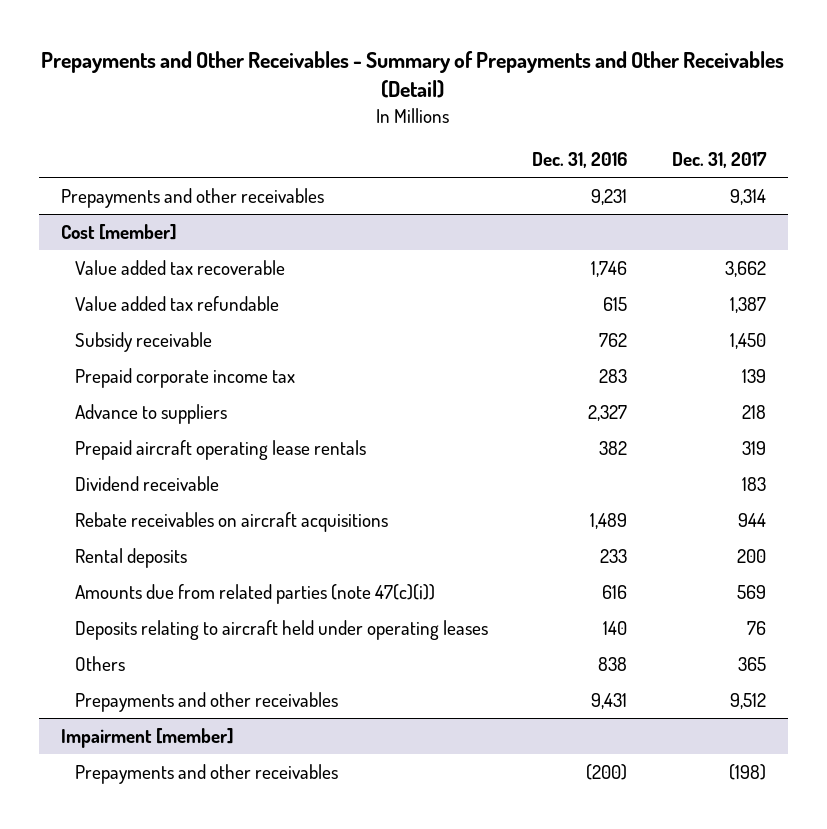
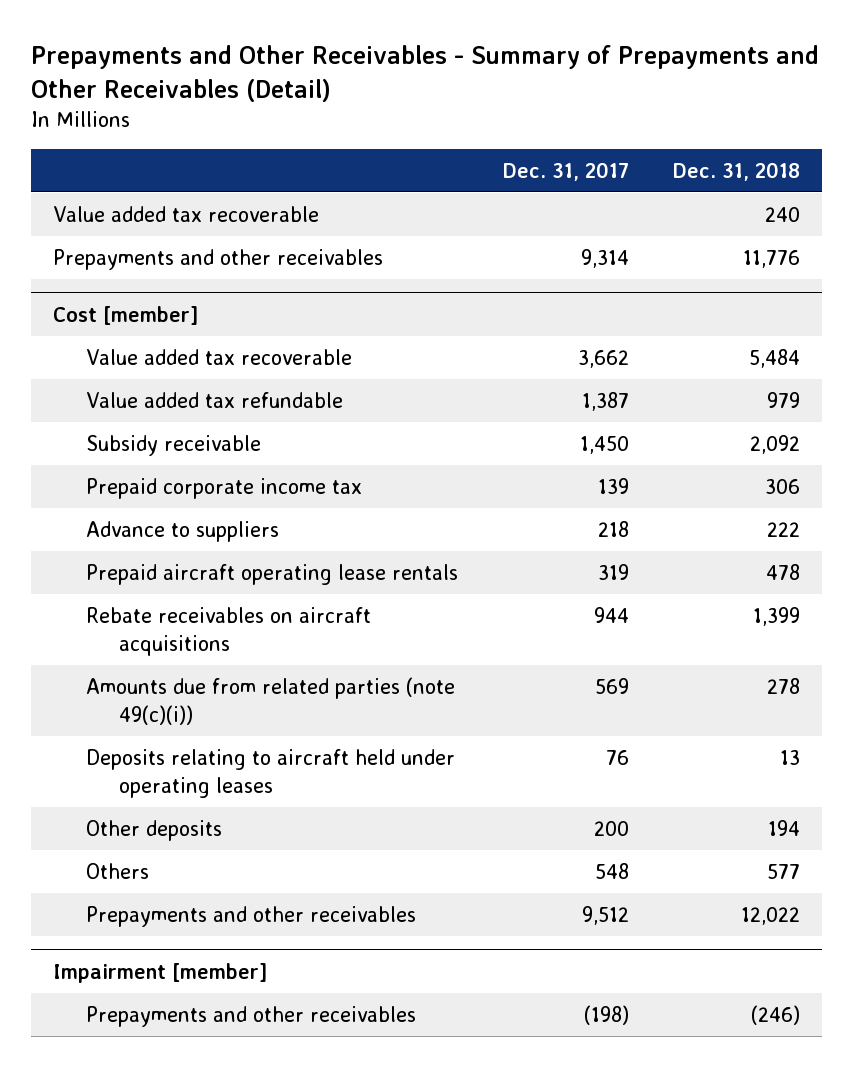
[532,152,628,169] Dec. 31, 2016 -> none
none -> [673,161,801,181] Dec. 31, 2018
none -> [53,205,320,222] Value added tax recoverable
[75,475,220,491] Dividend receivable -> none
[75,547,188,568] Rental deposits -> none
[75,583,436,604] Amounts due from related parties (note 47(c)(i)) -> [85,676,455,725] Amounts due from related parties (note 49(c)(i))
none -> [85,819,222,841] Other deposits
[737,656,766,671] 365 -> [594,862,629,879] 548

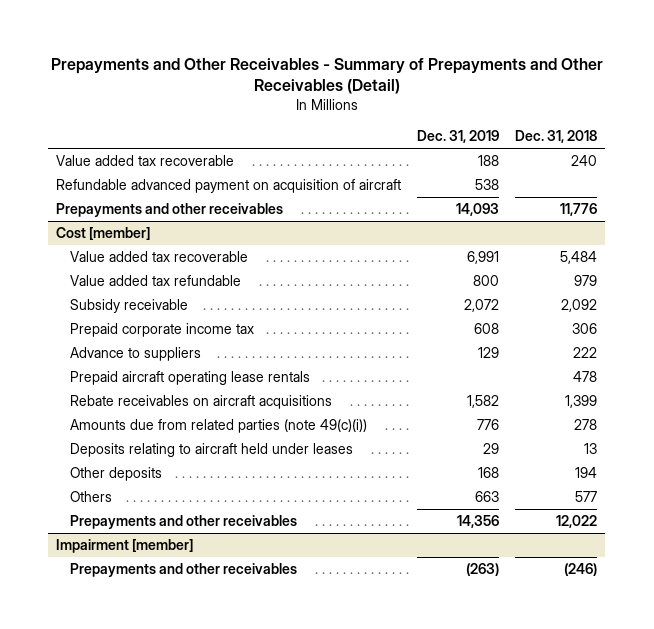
[502,161,629,181] Dec. 31, 2017 -> none
none -> [417,130,500,144] Dec. 31, 2019
none -> [56,179,402,194] Refundable advanced payment on acquisition of aircraft
[85,748,455,798] Deposits relating to aircraft held under operating leases -> [70,443,354,458] Deposits relating to aircraft held under leases

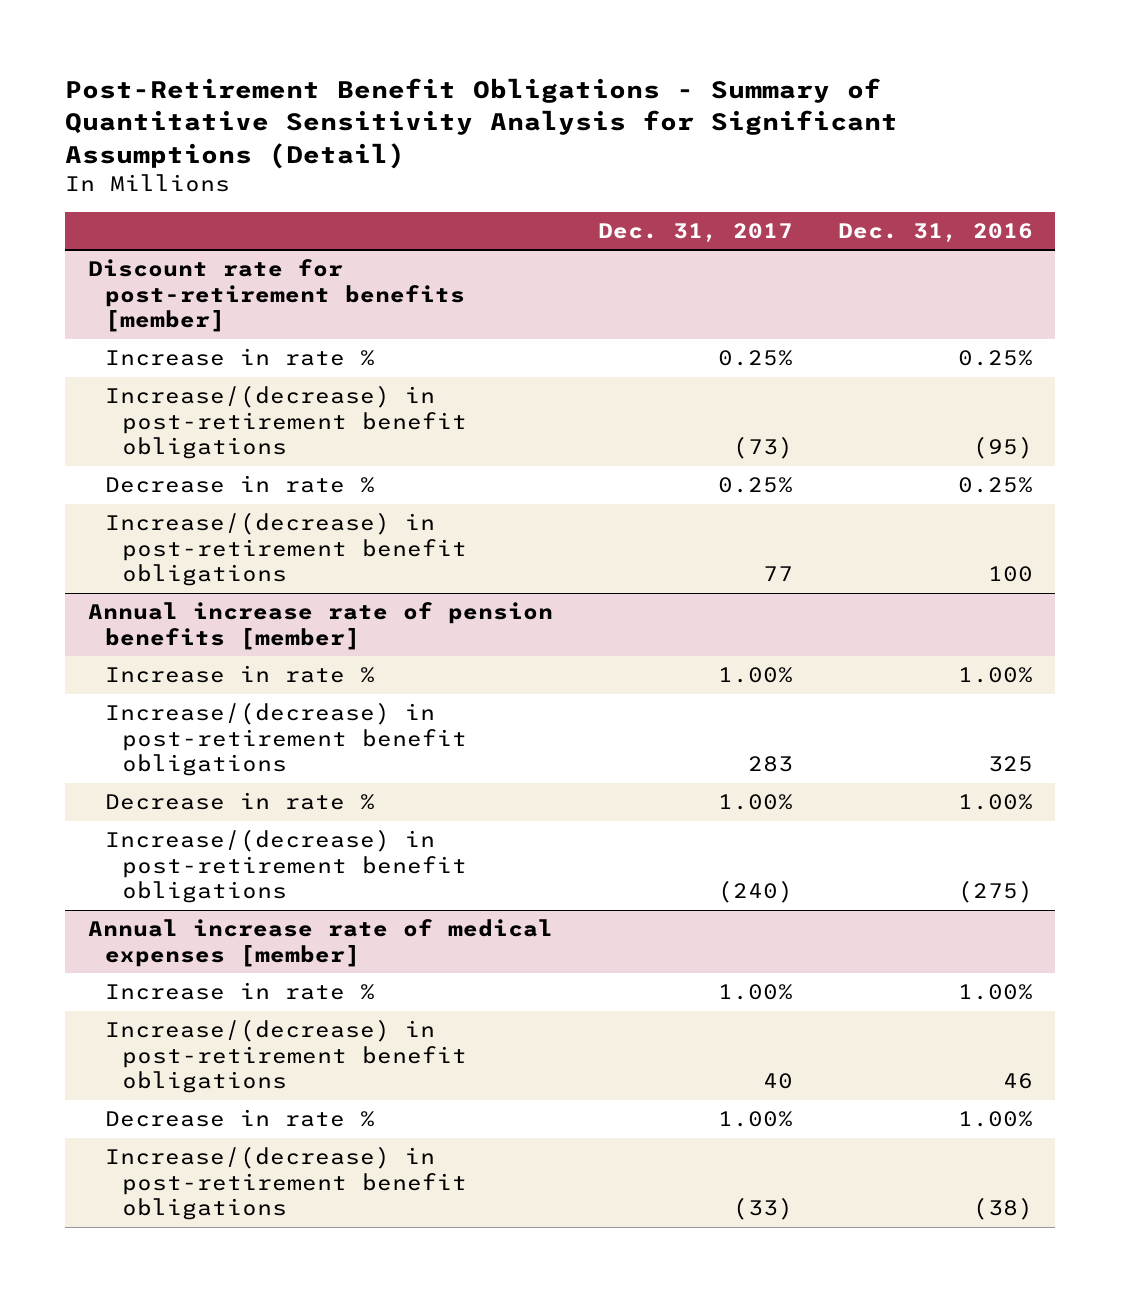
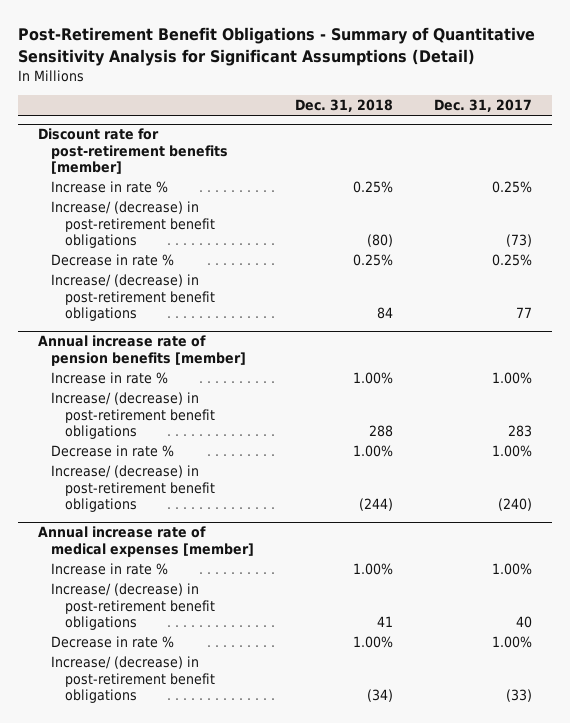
[837,222,1033,242] Dec. 31, 2016 -> none
none -> [295,99,394,113] Dec. 31, 2018
[104,385,467,460] Increase/(decrease) in post-retirement benefit obligations -> [51,201,215,248] Increase/ (decrease) in post-retirement benefit obligations
[104,512,467,587] Increase/(decrease) in post-retirement benefit obligations -> [51,274,215,321] Increase/ (decrease) in post-retirement benefit obligations
[104,702,467,777] Increase/(decrease) in post-retirement benefit obligations -> [51,392,215,439] Increase/ (decrease) in post-retirement benefit obligations
[104,829,467,904] Increase/(decrease) in post-retirement benefit obligations -> [51,465,215,512] Increase/ (decrease) in post-retirement benefit obligations
[104,1019,467,1094] Increase/(decrease) in post-retirement benefit obligations -> [51,583,215,630] Increase/ (decrease) in post-retirement benefit obligations
[104,1146,467,1221] Increase/(decrease) in post-retirement benefit obligations -> [51,656,215,703] Increase/ (decrease) in post-retirement benefit obligations

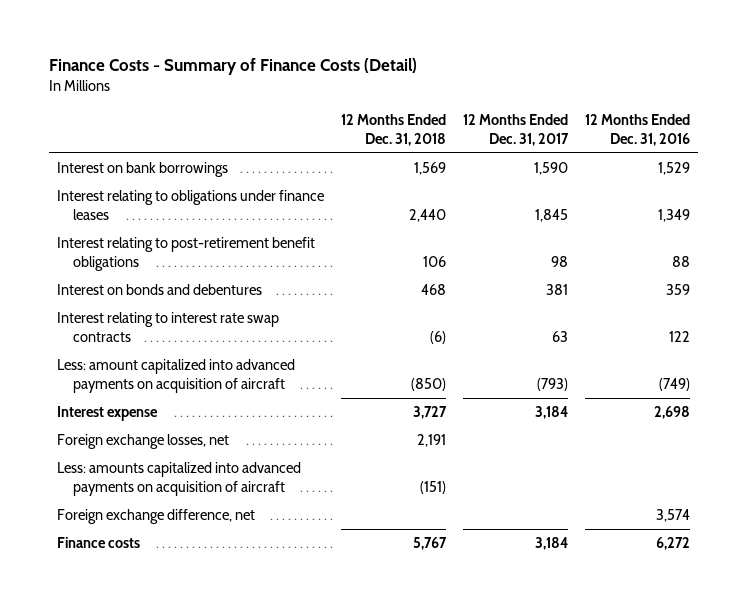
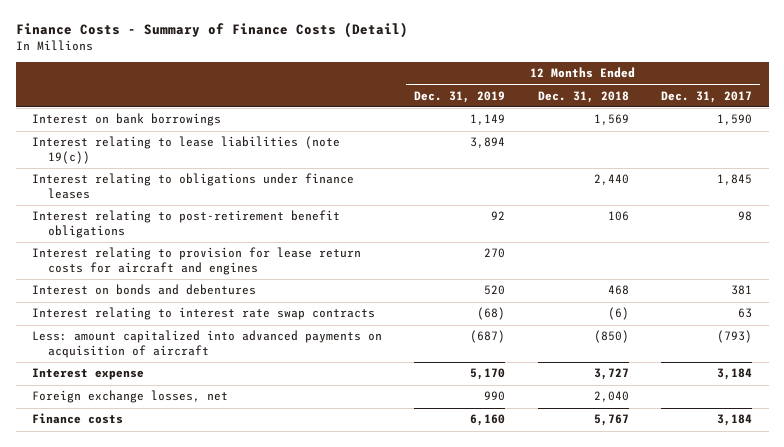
[584,114,690,146] 12 Months Ended Dec. 31, 2016 -> none
none -> [414,90,506,103] Dec. 31, 2019
none -> [31,136,340,165] Interest relating to lease liabilities (note 19(c))
none -> [31,247,361,276] Interest relating to provision for lease return costs for aircraft and engines
[57,462,302,497] Less: amounts capitalized into advanced payments on acquisition of aircraft -> none
[57,509,256,525] Foreign exchange difference, net -> none
[416,434,446,448] 2,191 -> [593,391,629,403] 2,040

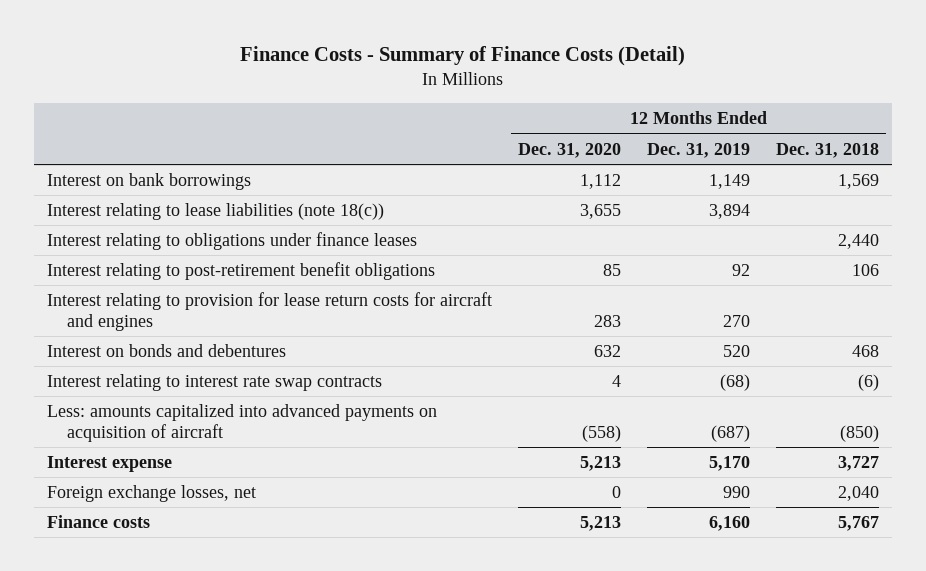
[661,90,753,103] Dec. 31, 2017 -> none
none -> [517,142,621,158] Dec. 31, 2020
[31,136,340,165] Interest relating to lease liabilities (note 19(c)) -> [46,203,384,221] Interest relating to lease liabilities (note 18(c))
[31,330,382,359] Less: amount capitalized into advanced payments on acquisition of aircraft -> [46,404,437,442] Less: amounts capitalized into advanced payments on acquisition of aircraft

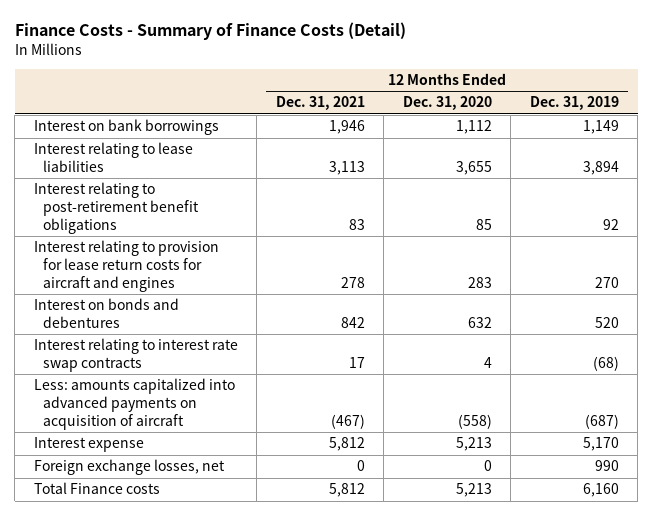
[776,142,880,158] Dec. 31, 2018 -> none
none -> [275,96,365,111] Dec. 31, 2021
[46,232,417,251] Interest relating to obligations under finance leases -> none
[46,203,384,221] Interest relating to lease liabilities (note 18(c)) -> [33,142,193,173] Interest relating to lease liabilities
[46,515,150,529] Finance costs -> [33,482,160,495] Total Finance costs

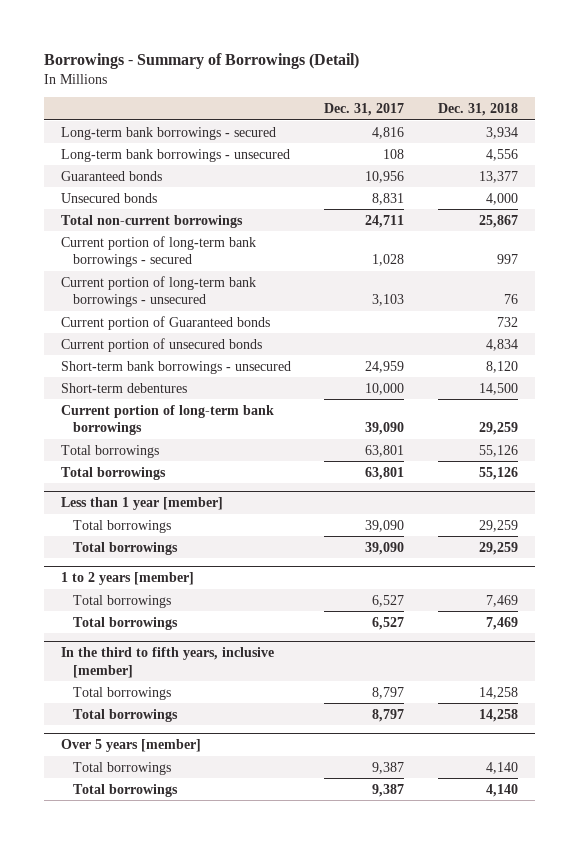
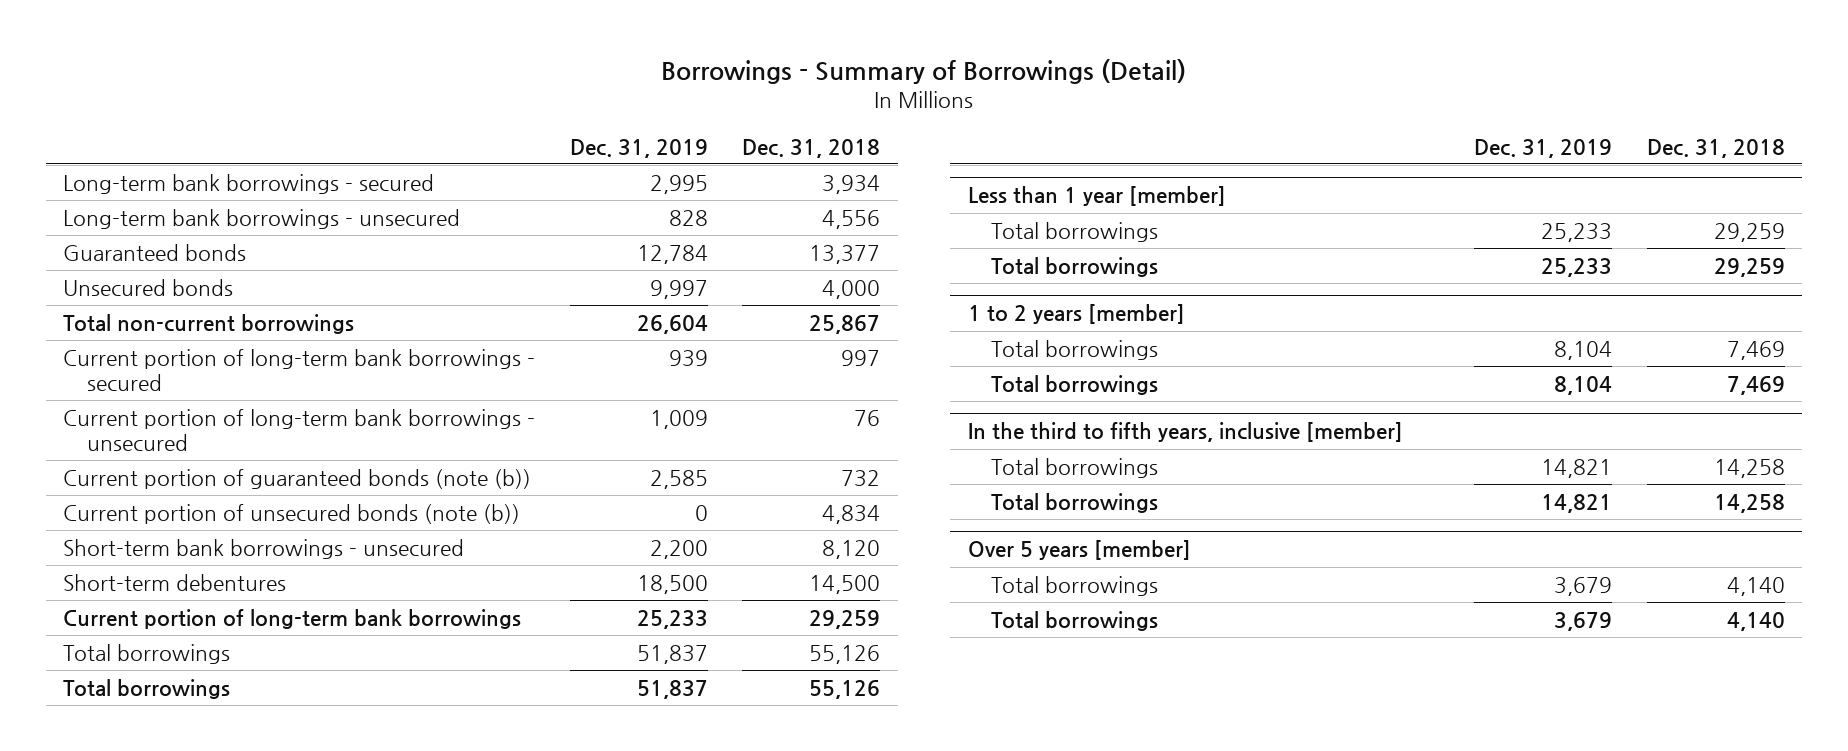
[324,102,405,116] Dec. 31, 2017 -> none
none -> [569,138,708,158] Dec. 31, 2019
[60,315,270,330] Current portion of Guaranteed bonds -> [63,469,532,490] Current portion of guaranteed bonds (note (b))
[60,337,262,352] Current portion of unsecured bonds -> [63,504,521,525] Current portion of unsecured bonds (note (b))

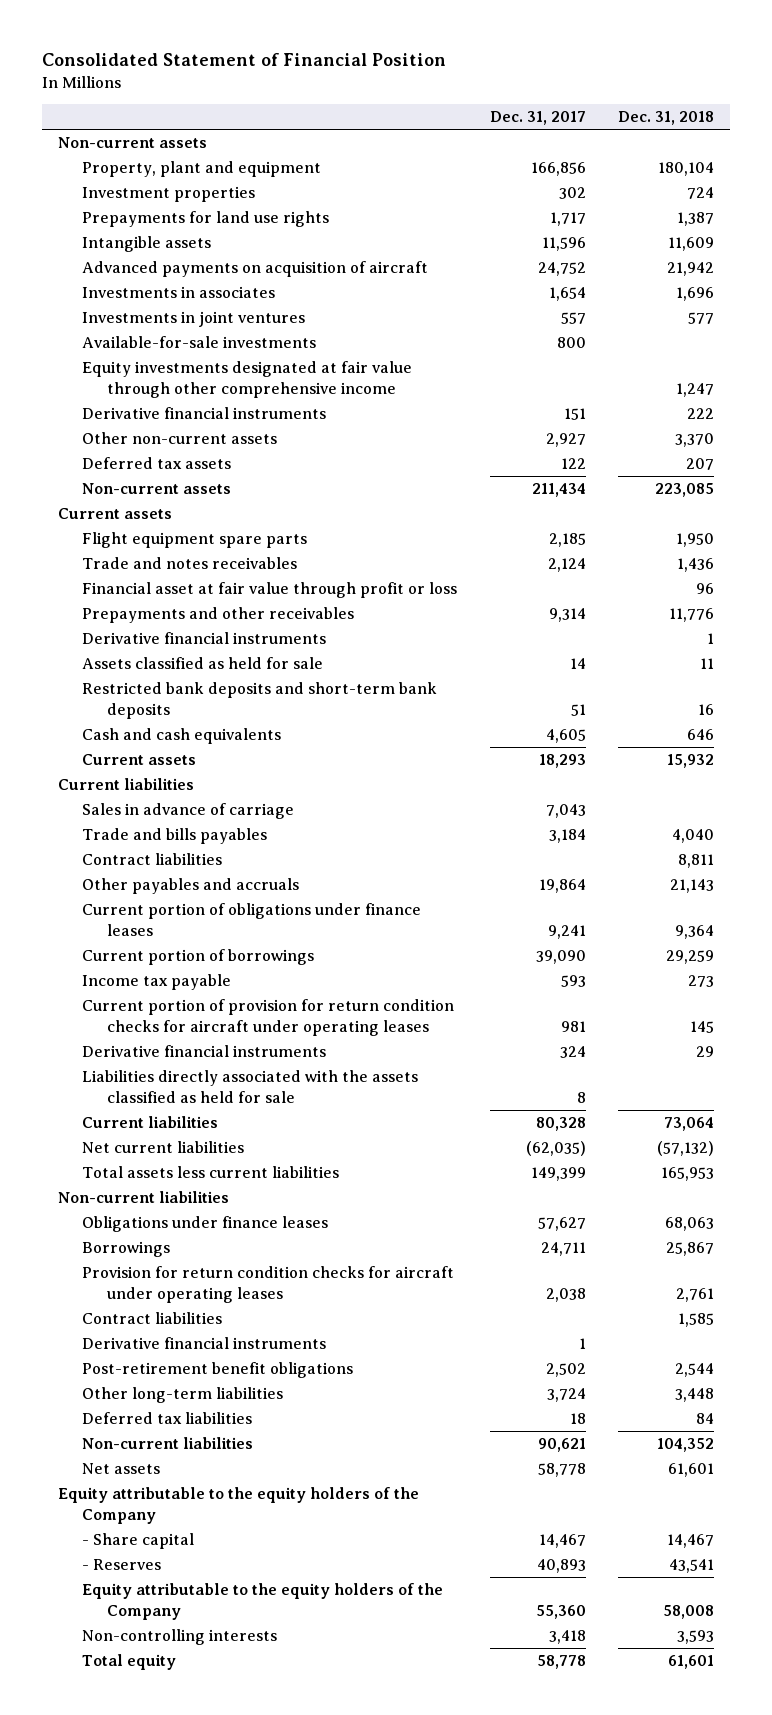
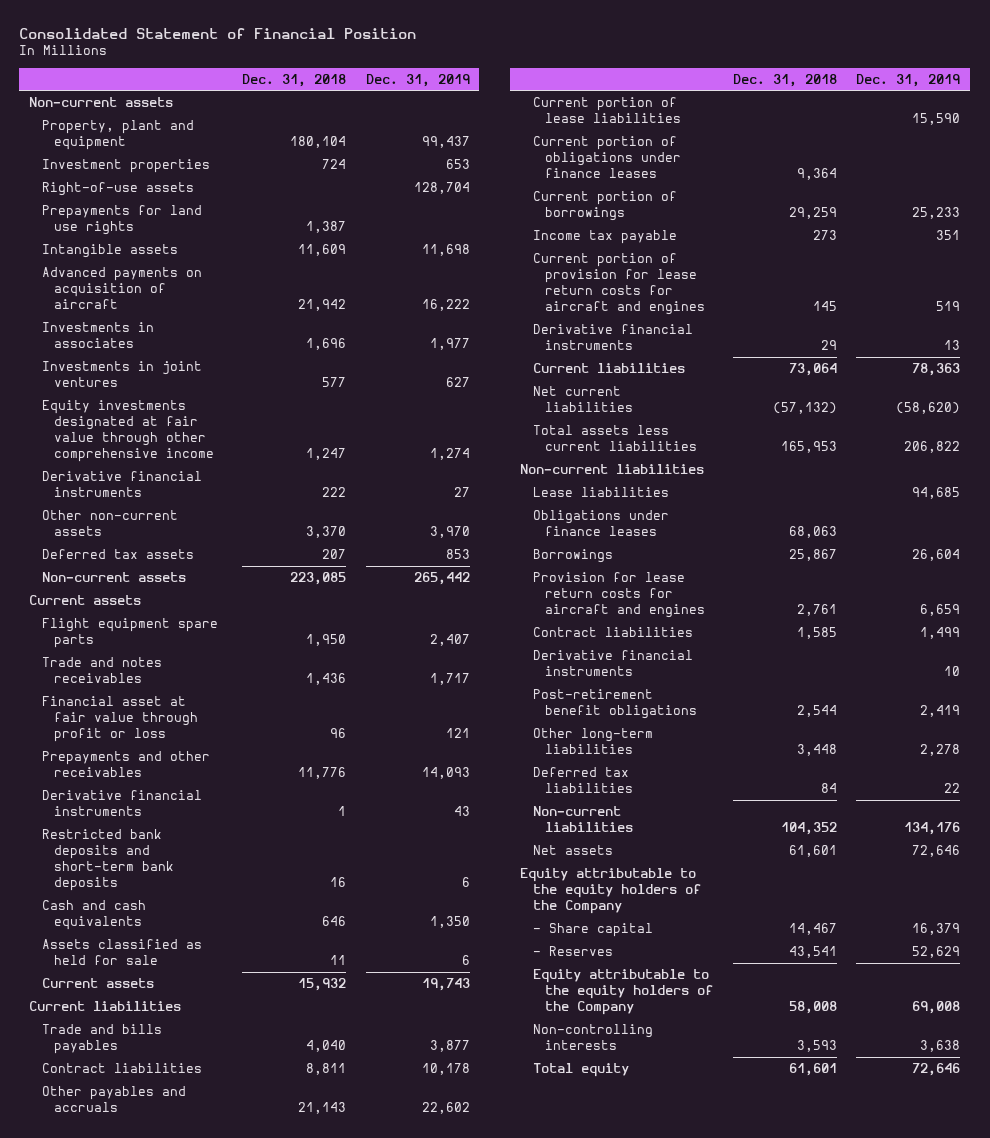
[489,110,586,125] Dec. 31, 2017 -> none
none -> [365,73,470,87] Dec. 31, 2019
none -> [41,181,194,196] Right-of-use assets
[82,336,317,349] Available-for-sale investments -> none
[82,657,324,670] Assets classified as held for sale -> [41,938,202,965] Assets classified as held for sale
[82,803,295,820] Sales in advance of carriage -> none
none -> [532,96,682,123] Current portion of lease liabilities
[82,999,455,1036] Current portion of provision for return condition checks for aircraft under operating leases -> [532,252,706,315] Current portion of provision for lease return costs for aircraft and engines
[82,1070,419,1103] Liabilities directly associated with the assets classified as held for sale -> none
none -> [532,486,669,497] Lease liabilities
[82,1266,455,1303] Provision for return condition checks for aircraft under operating leases -> [532,571,706,618] Provision for lease return costs for aircraft and engines

